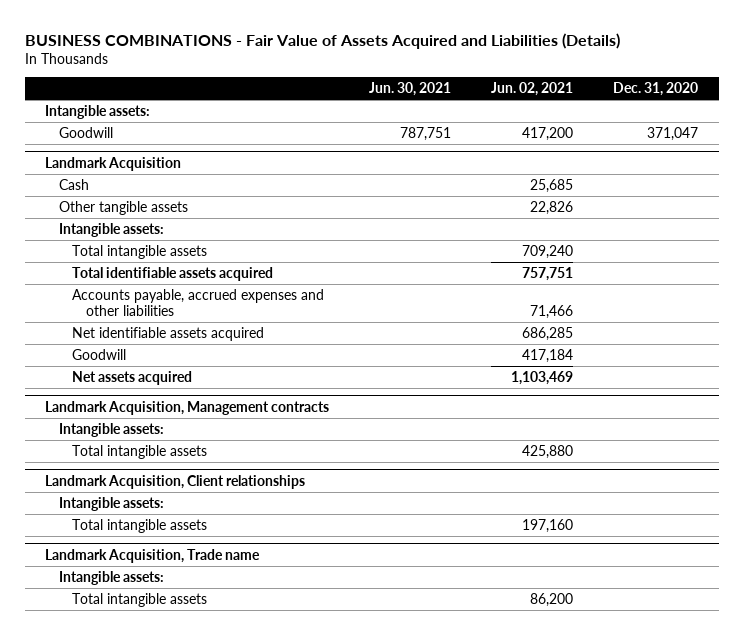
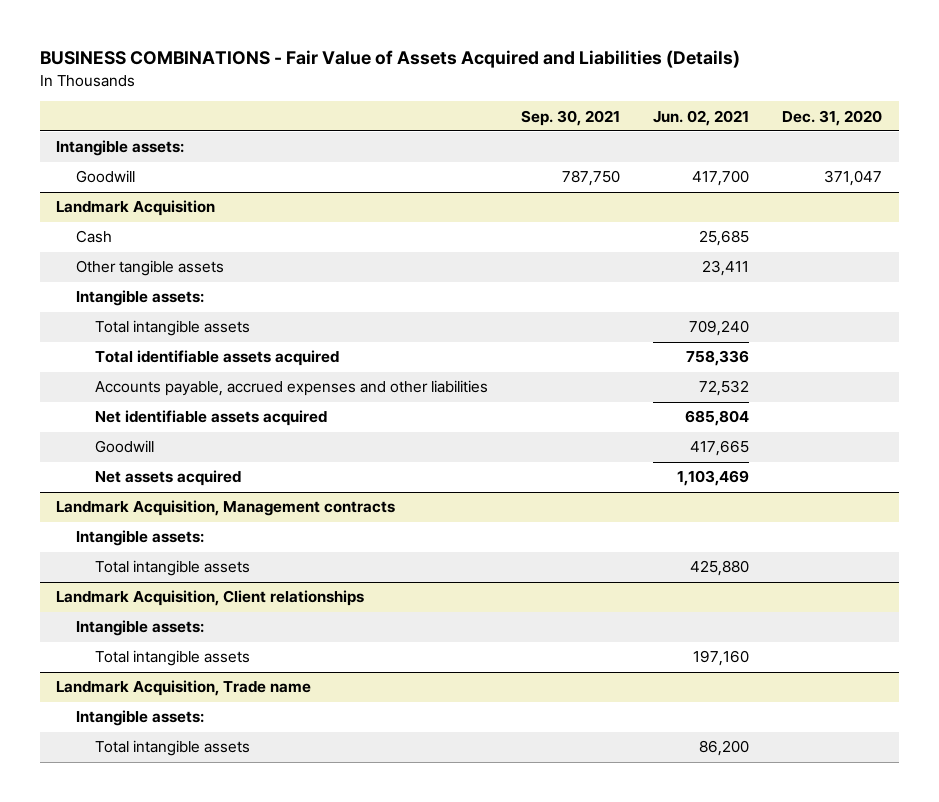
[369,82,452,97] Jun. 30, 2021 -> none
none -> [521,109,621,126] Sep. 30, 2021
[522,126,574,141] 417,200 -> [692,170,750,187] 417,700
[530,200,574,215] 22,826 -> [702,260,750,277] 23,411
[522,266,574,281] 757,751 -> [686,350,750,367] 758,336
[530,304,574,319] 71,466 -> [699,380,750,397] 72,532
[522,326,574,341] 686,285 -> [685,410,750,427] 685,804
[522,348,574,363] 417,184 -> [690,440,750,457] 417,665

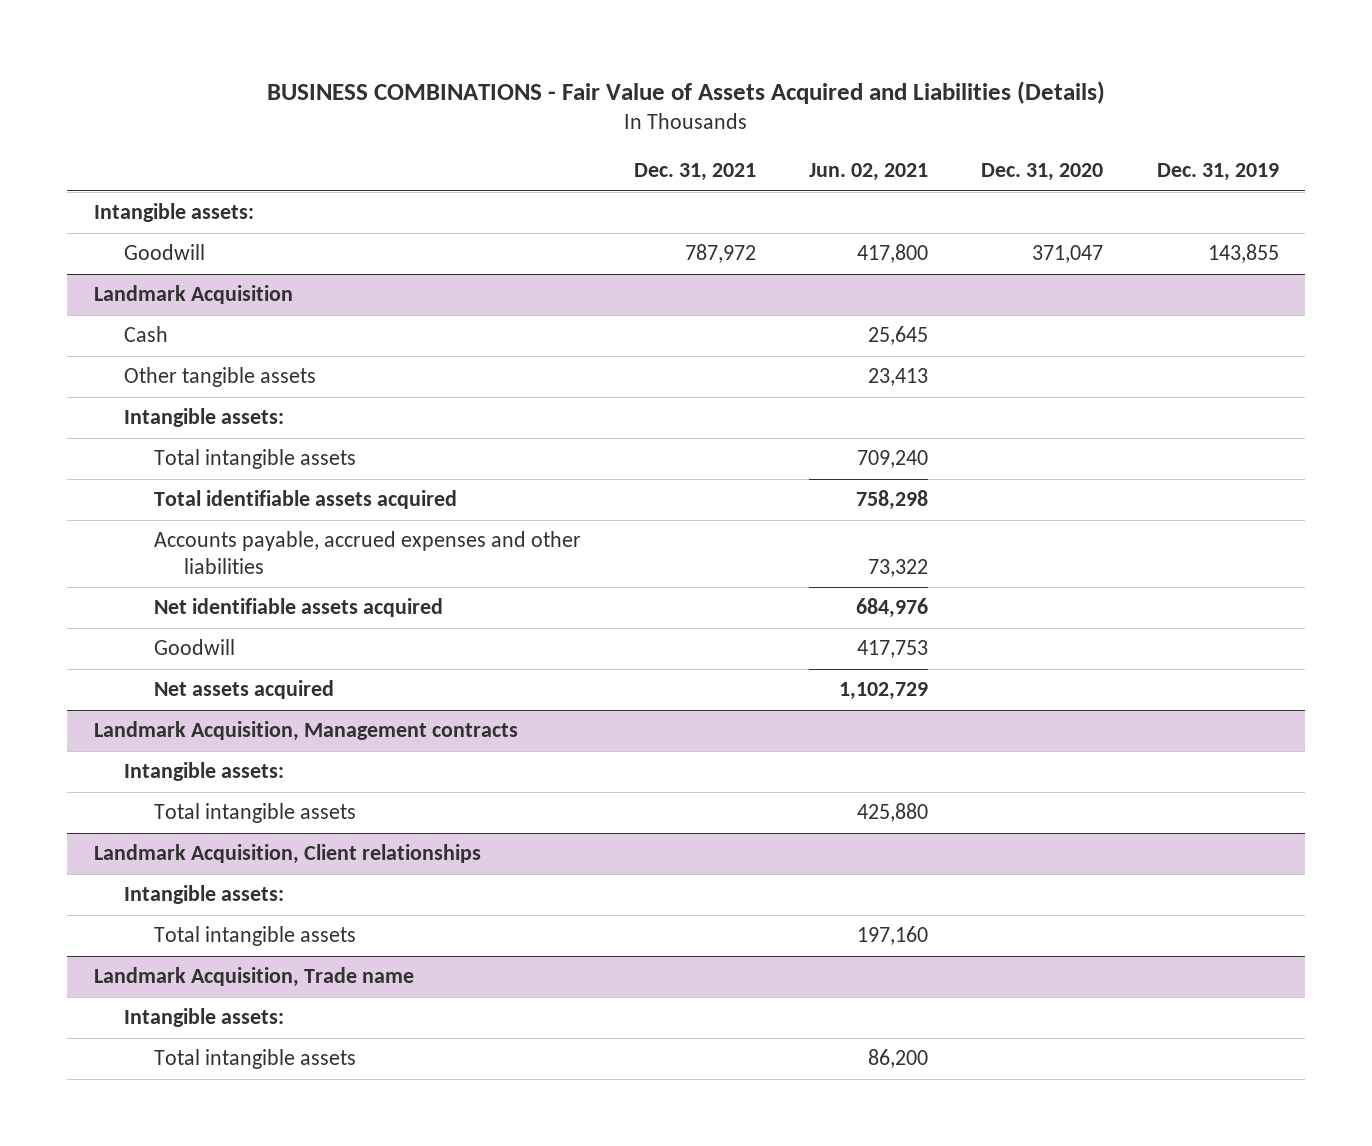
[521,109,621,126] Sep. 30, 2021 -> none
none -> [634,163,757,182] Dec. 31, 2021
none -> [1156,163,1279,182] Dec. 31, 2019
[692,170,750,187] 417,700 -> [857,244,929,264] 417,800
[699,230,750,247] 25,685 -> [868,326,929,346] 25,645
[702,260,750,277] 23,411 -> [868,368,929,387] 23,413
[686,350,750,367] 758,336 -> [856,490,929,511] 758,298
[699,380,750,397] 72,532 -> [868,558,929,577] 73,322
[685,410,750,427] 685,804 -> [856,598,929,619] 684,976
[690,440,750,457] 417,665 -> [857,640,929,659] 417,753
[677,470,750,487] 1,103,469 -> [839,682,929,701] 1,102,729

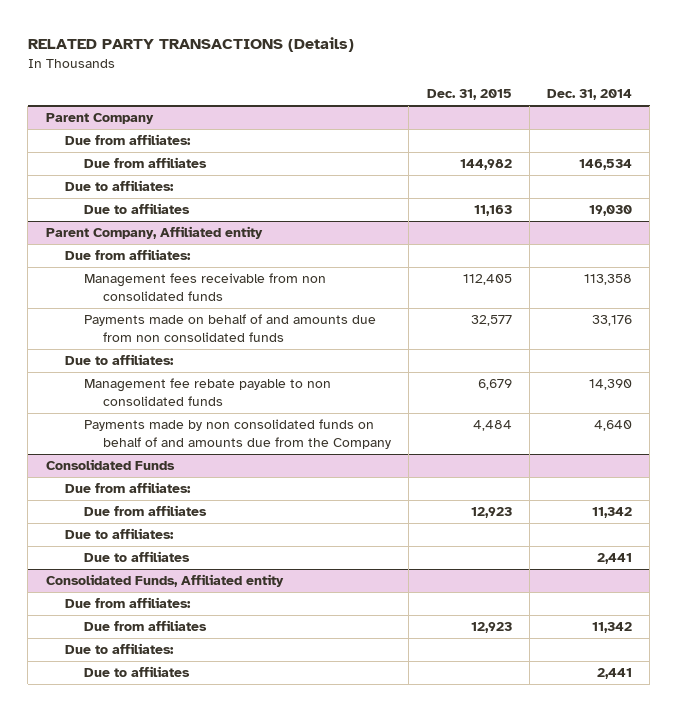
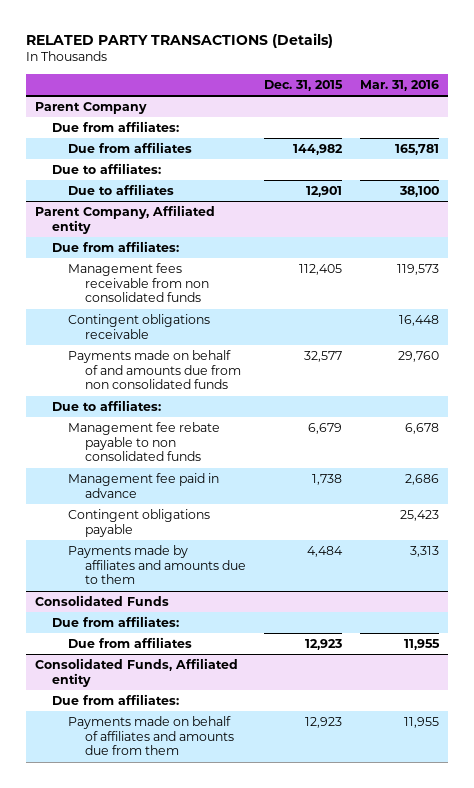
[547,89,633,101] Dec. 31, 2014 -> none
none -> [359,79,439,91] Mar. 31, 2016
[473,205,512,217] 11,163 -> [305,186,342,198] 12,901
none -> [68,314,211,339] Contingent obligations receivable
none -> [68,473,220,498] Management fee paid in advance
none -> [68,509,211,537] Contingent obligations payable
[83,419,391,449] Payments made by non consolidated funds on behalf of and amounts due from the Company -> [68,545,246,585] Payments made by affiliates and amounts due to them
[64,528,174,540] Due to affiliates: -> none
[83,551,190,563] Due to affiliates -> none
[64,643,174,655] Due to affiliates: -> none
[83,666,190,678] Due to affiliates -> none
[83,620,207,632] Due from affiliates -> [68,716,234,756] Payments made on behalf of affiliates and amounts due from them

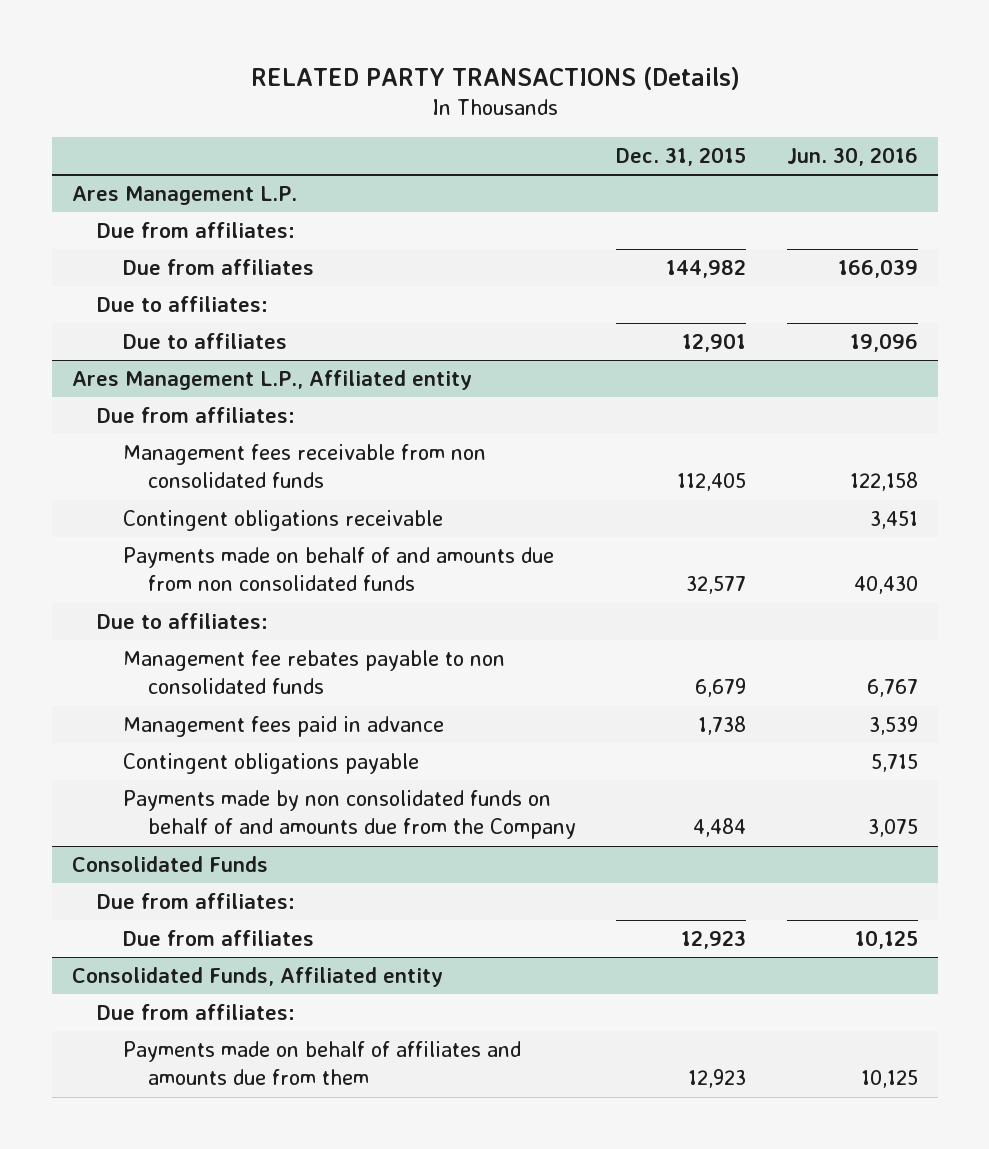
[359,79,439,91] Mar. 31, 2016 -> none
none -> [786,147,918,167] Jun. 30, 2016
[34,102,147,115] Parent Company -> [71,186,297,206] Ares Management L.P.
[34,205,215,234] Parent Company, Affiliated entity -> none
none -> [71,370,472,391] Ares Management L.P., Affiliated entity
[68,422,221,462] Management fee rebate payable to non consolidated funds -> [122,650,505,695] Management fee rebates payable to non consolidated funds
[68,473,220,498] Management fee paid in advance -> [122,716,444,738] Management fees paid in advance
[68,545,246,585] Payments made by affiliates and amounts due to them -> [122,790,576,840] Payments made by non consolidated funds on behalf of and amounts due from the Company

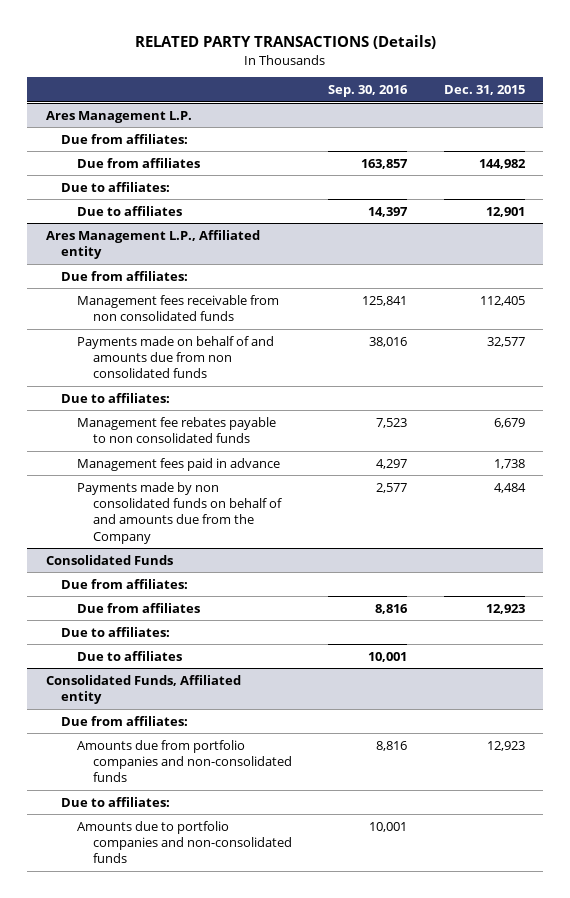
[786,147,918,167] Jun. 30, 2016 -> none
none -> [328,85,409,98] Sep. 30, 2016
[122,510,443,532] Contingent obligations receivable -> none
[122,753,419,775] Contingent obligations payable -> none
none -> [61,626,171,637] Due to affiliates:
none -> [77,650,183,661] Due to affiliates
[122,1041,521,1086] Payments made on behalf of affiliates and amounts due from them -> [77,739,292,783] Amounts due from portfolio companies and non-consolidated funds
none -> [61,796,171,807] Due to affiliates:
none -> [77,820,292,864] Amounts due to portfolio companies and non-consolidated funds

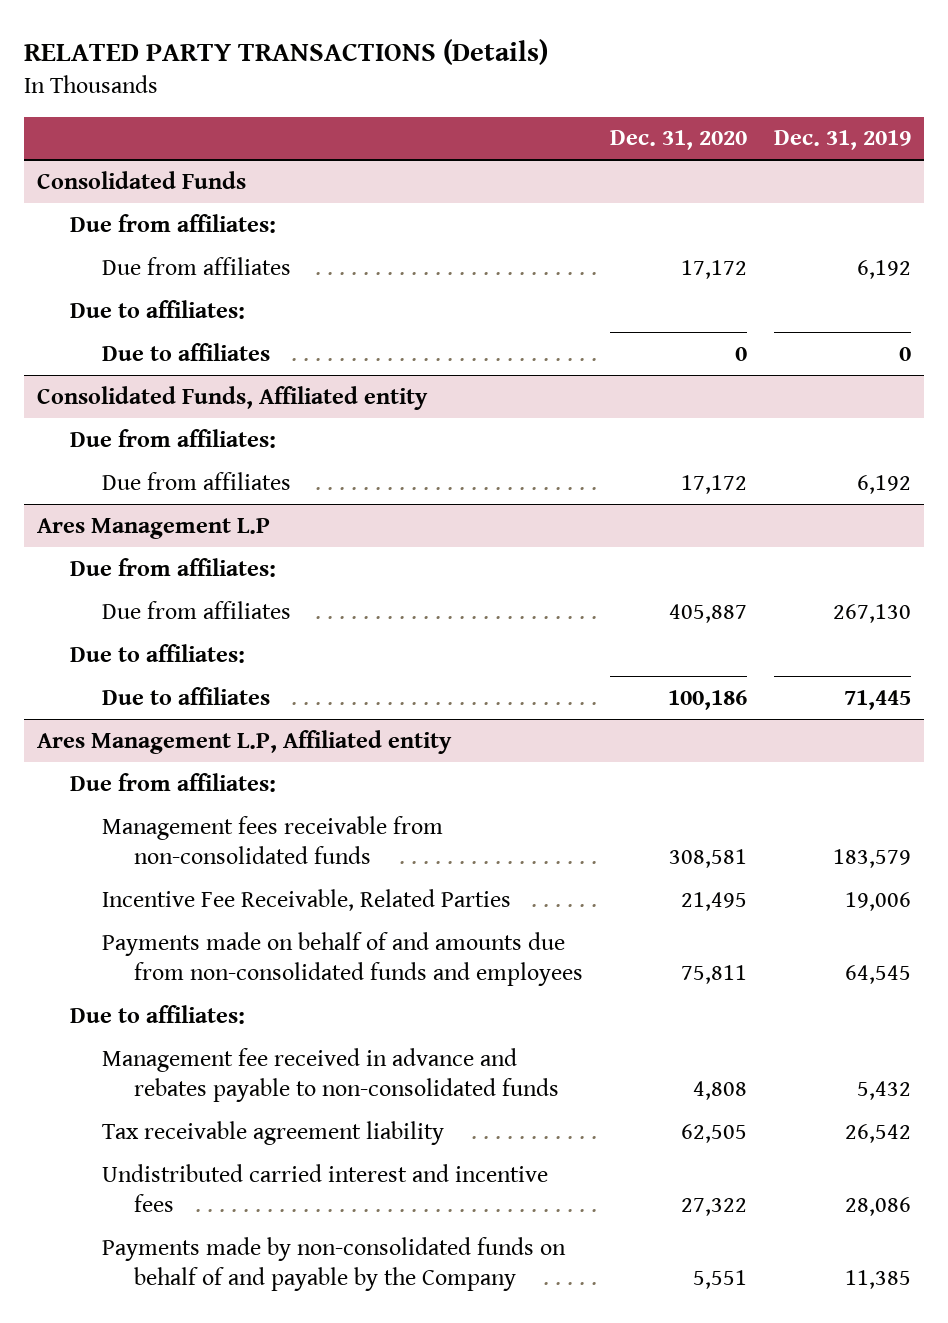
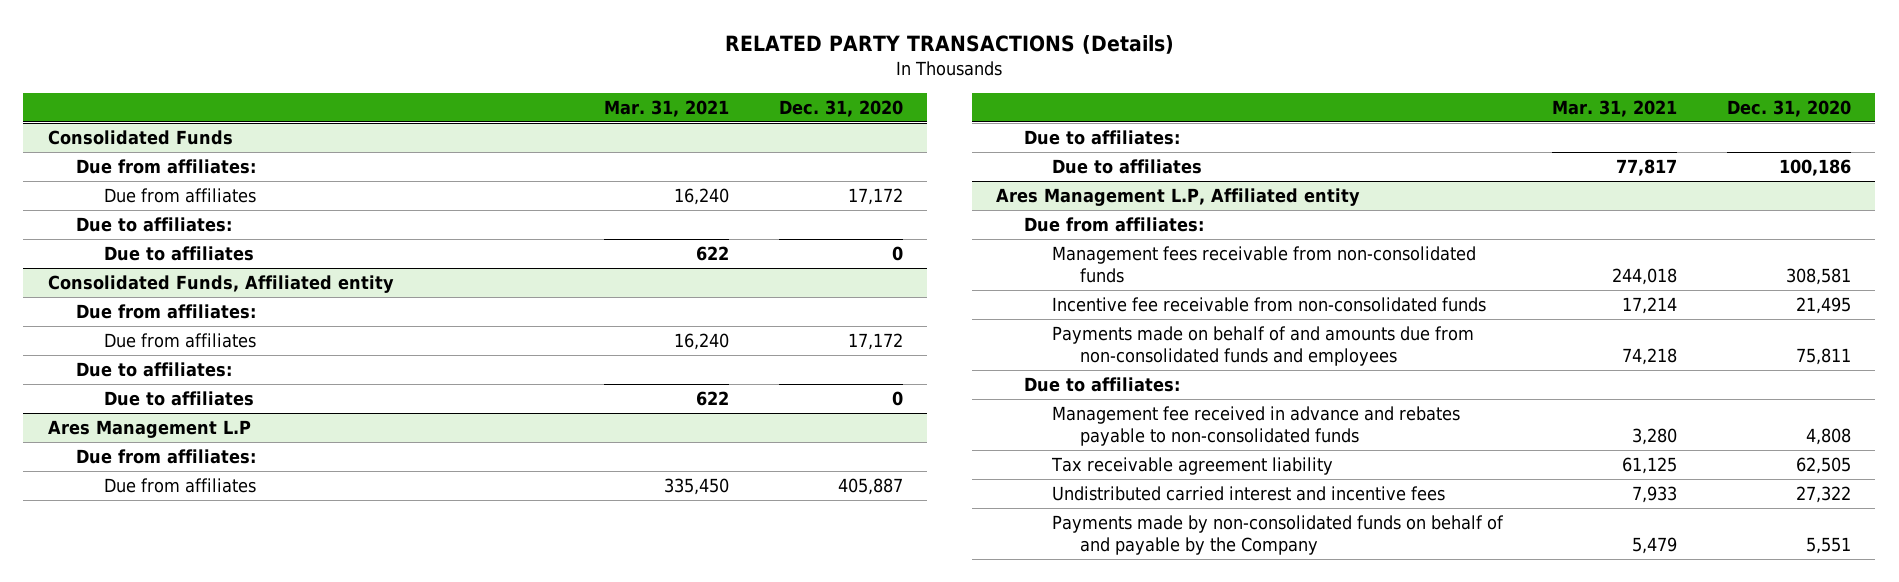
[774,130,912,151] Dec. 31, 2019 -> none
none -> [604,99,730,117] Mar. 31, 2021
none -> [75,362,232,378] Due to affiliates:
none -> [103,391,254,407] Due to affiliates
[101,888,511,911] Incentive Fee Receivable, Related Parties -> [1052,297,1487,313] Incentive fee receivable from non-consolidated funds

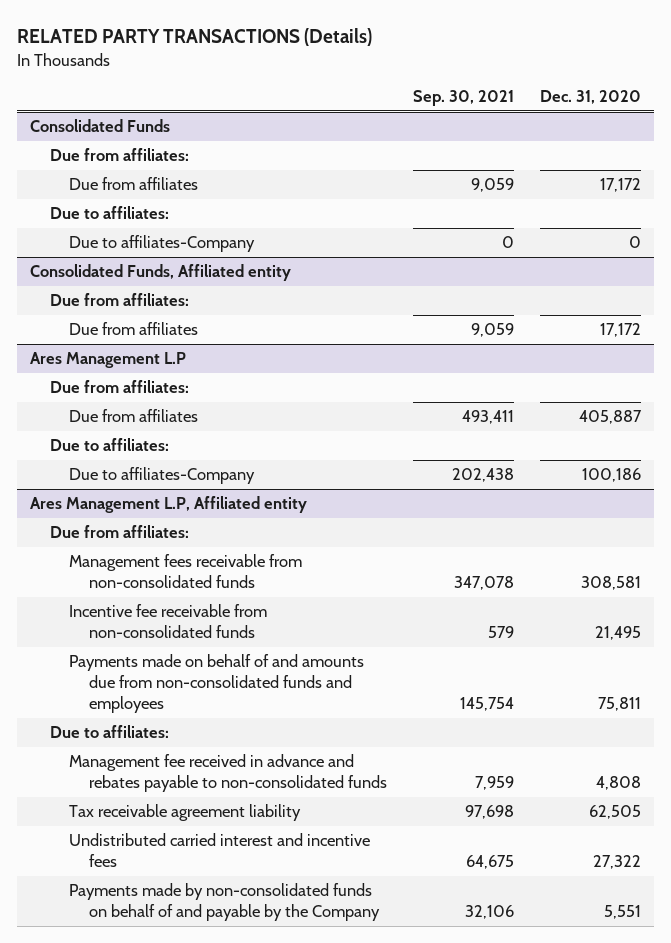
[604,99,730,117] Mar. 31, 2021 -> none
none -> [412,90,514,107] Sep. 30, 2021
[103,246,254,262] Due to affiliates -> [69,235,256,253] Due to affiliates-Company
[75,362,232,378] Due to affiliates: -> none
[103,391,254,407] Due to affiliates -> none
[1052,159,1203,175] Due to affiliates -> [69,467,256,485] Due to affiliates-Company

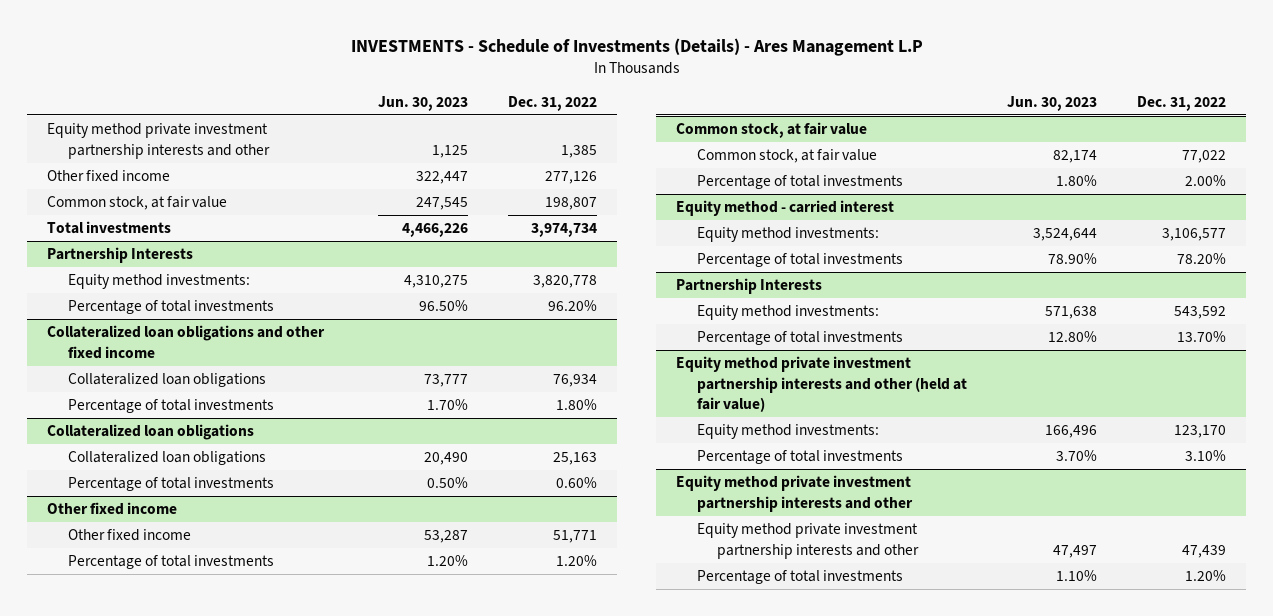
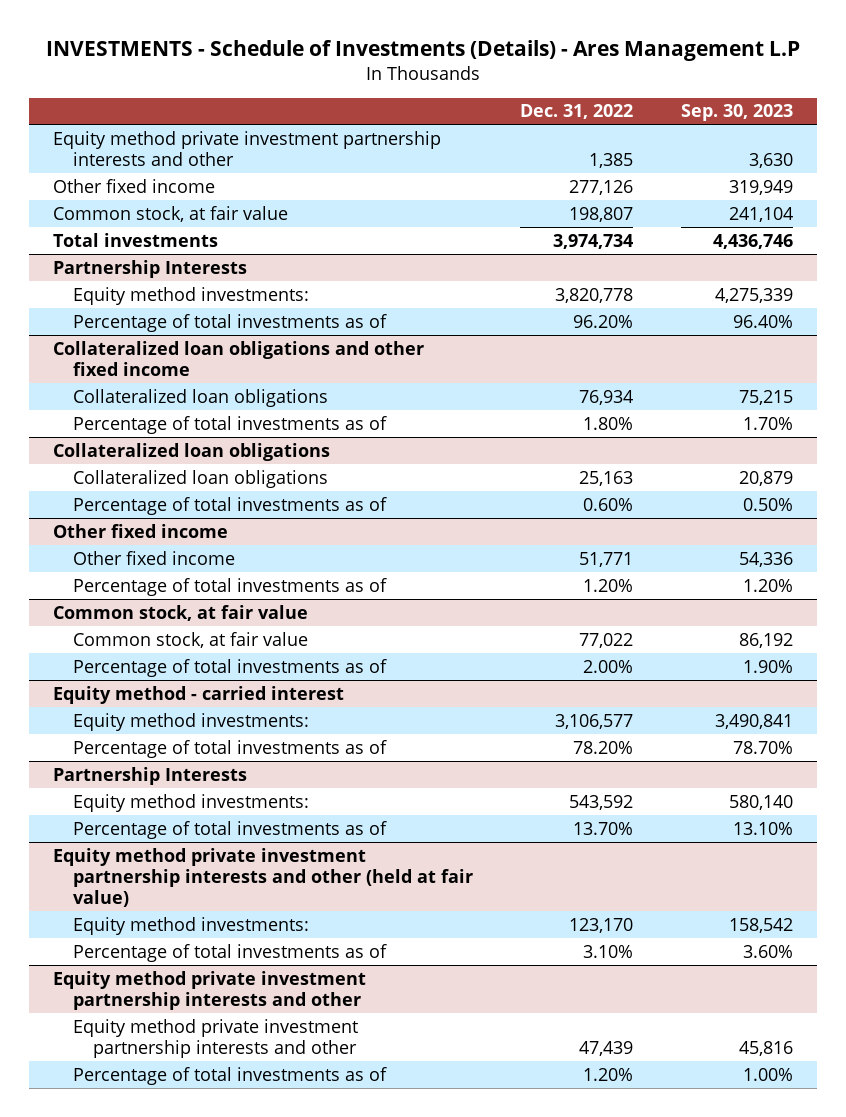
[377,95,468,111] Jun. 30, 2023 -> none
none -> [681,104,794,122] Sep. 30, 2023
[67,300,274,315] Percentage of total investments -> [72,313,387,332] Percentage of total investments as of
[67,399,274,414] Percentage of total investments -> [72,415,387,434] Percentage of total investments as of
[67,477,274,492] Percentage of total investments -> [72,496,387,515] Percentage of total investments as of
[67,555,274,570] Percentage of total investments -> [72,577,387,596] Percentage of total investments as of
[696,175,903,190] Percentage of total investments -> [72,658,387,677] Percentage of total investments as of
[696,253,903,268] Percentage of total investments -> [72,739,387,758] Percentage of total investments as of
[696,331,903,346] Percentage of total investments -> [72,820,387,839] Percentage of total investments as of
[696,450,903,465] Percentage of total investments -> [72,943,387,962] Percentage of total investments as of
[696,570,903,585] Percentage of total investments -> [72,1066,387,1085] Percentage of total investments as of

